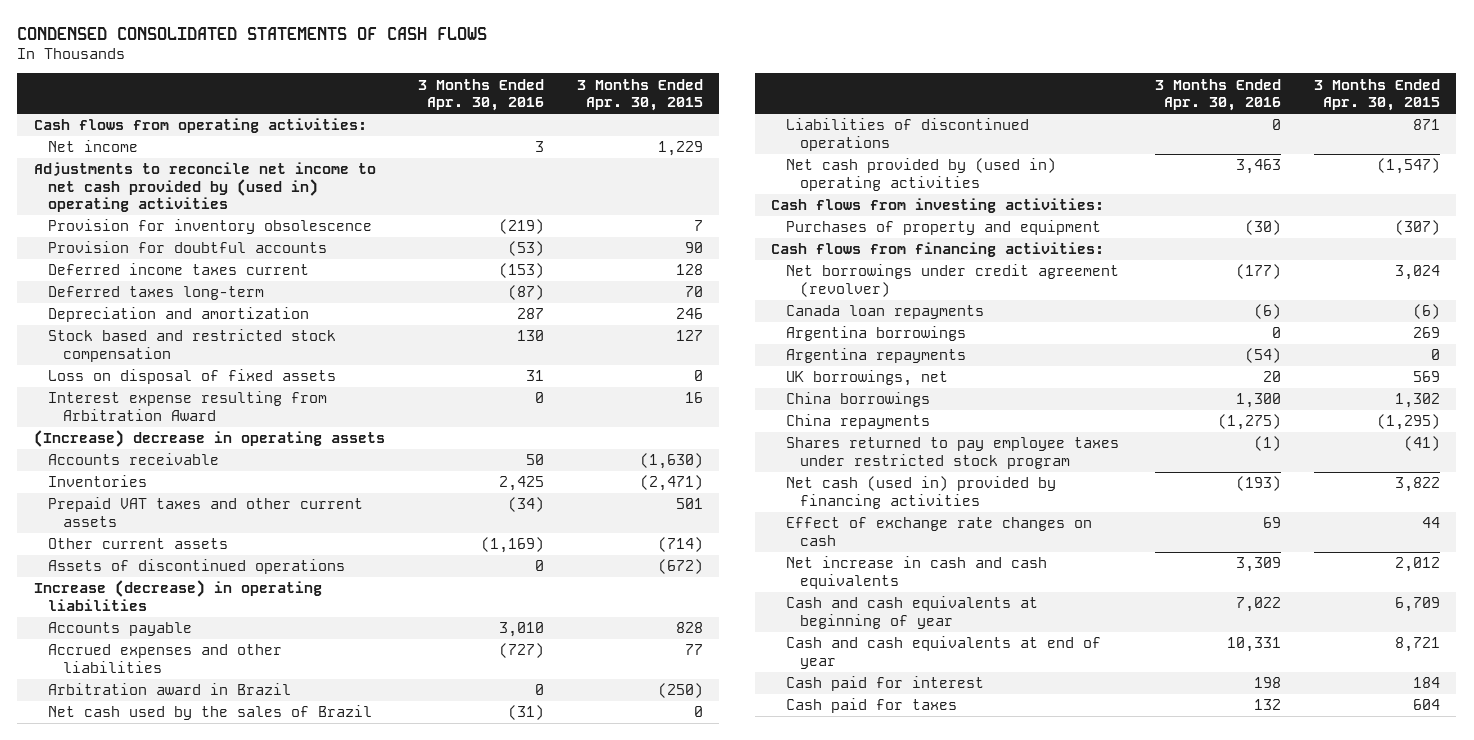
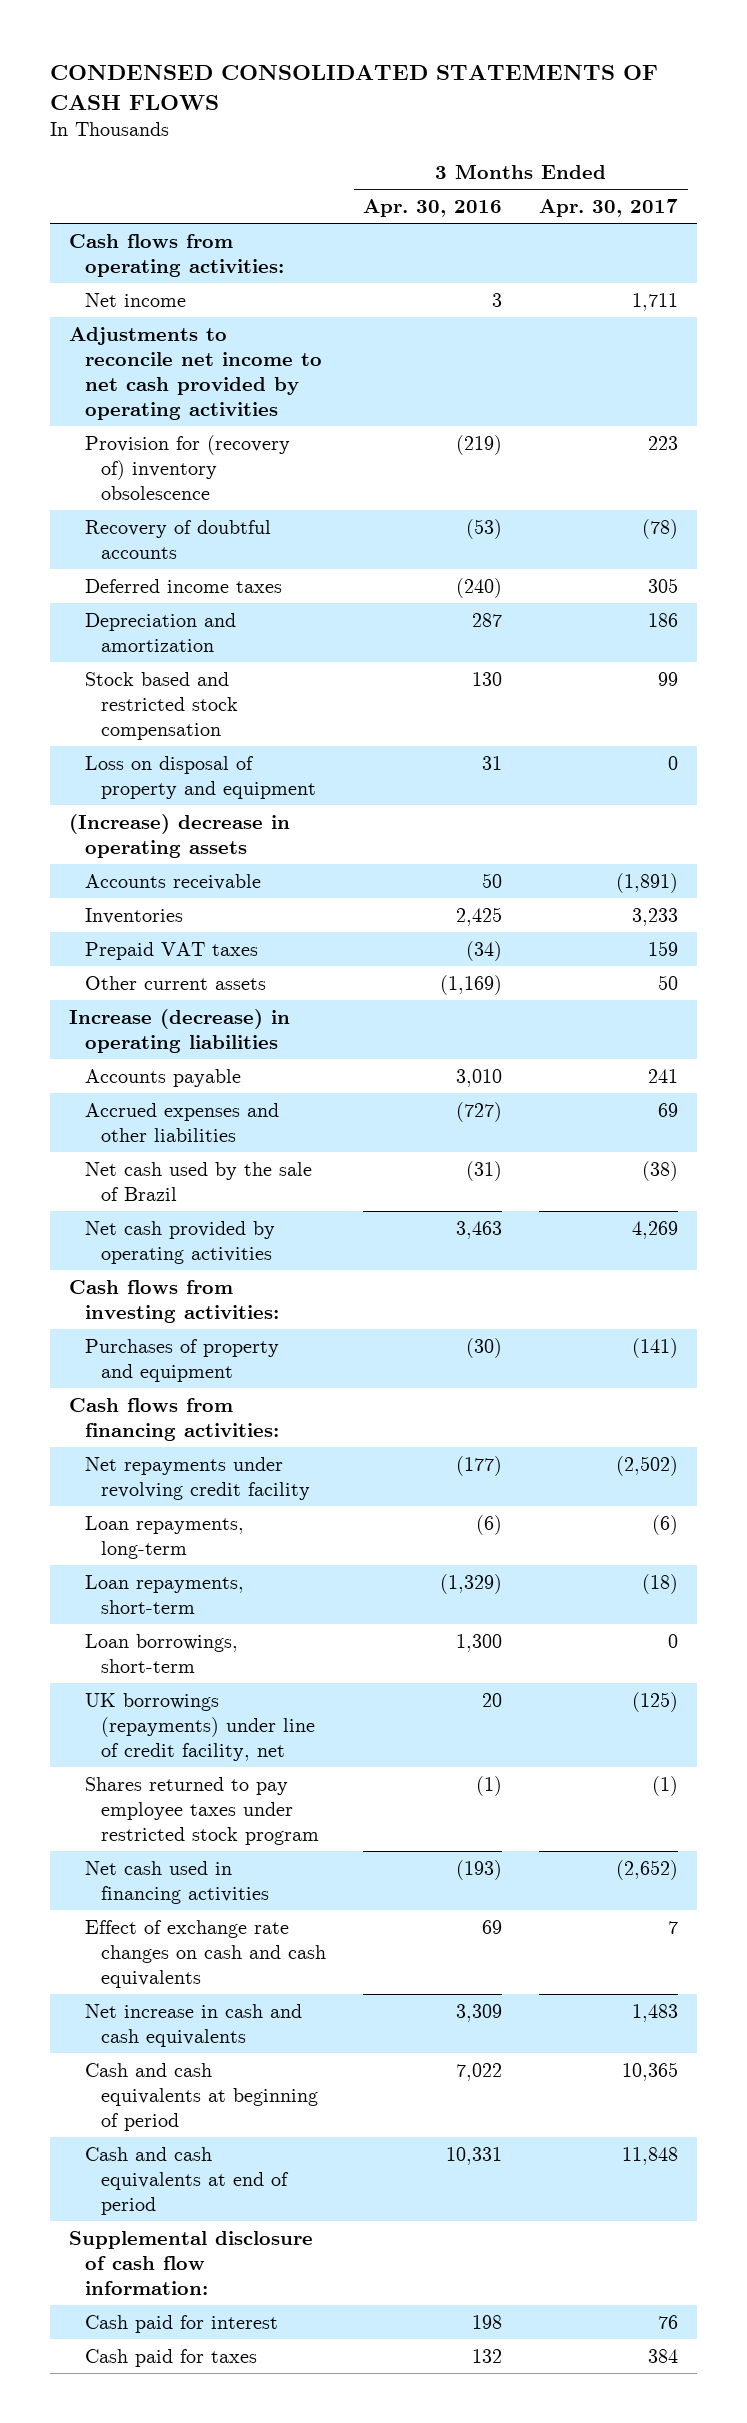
[576,78,703,112] 3 Months Ended Apr. 30, 2015 -> none
none -> [539,199,679,218] Apr. 30, 2017
[48,286,265,301] Deferred taxes long-term -> none
[33,162,376,212] Adjustments to reconcile net income to net cash provided by (used in) operating activities -> [68,326,322,420] Adjustments to reconcile net income to net cash provided by operating activities
[48,219,373,235] Provision for inventory obsolescence -> [84,434,290,500] Provision for (recovery of) inventory obsolescence
[48,241,328,254] Provision for doubtful accounts -> [84,519,271,559] Recovery of doubtful accounts
[48,263,310,276] Deferred income taxes current -> [84,578,282,593] Deferred income taxes
[498,263,544,279] (153) -> [455,577,502,598] (240)
[48,391,328,421] Interest expense resulting from Arbitration Award -> none
[48,369,337,385] Loss on disposal of fixed assets -> [84,755,316,799] Loss on disposal of property and equipment
[48,497,364,527] Prepaid VAT taxes and other current assets -> [84,941,258,960] Prepaid VAT taxes
[48,559,346,575] Assets of discontinued operations -> none
[48,683,292,696] Arbitration award in Brazil -> none
[785,118,1029,151] Liabilities of discontinued operations -> none
[48,705,373,721] Net cash used by the sales of Brazil -> [84,1161,312,1201] Net cash used by the sale of Brazil
[785,158,1056,191] Net cash provided by (used in) operating activities -> [84,1220,275,1264] Net cash provided by operating activities
[785,305,984,320] Canada loan repayments -> none
[785,326,966,342] Argentina borrowings -> none
[785,370,948,387] UK borrowings, net -> none
[785,392,930,408] China borrowings -> none
[785,414,930,430] China repayments -> none
[785,264,1119,297] Net borrowings under credit agreement (revolver) -> [84,1456,310,1500] Net repayments under revolving credit facility
[785,348,966,364] Argentina repayments -> [84,1515,244,1559] Loan repayments, long-term
[1245,348,1282,364] (54) -> [475,1514,502,1535] (6)
none -> [84,1574,244,1614] Loan repayments, short-term
none -> [84,1633,238,1673] Loan borrowings, short-term
none -> [84,1692,315,1761] UK borrowings (repayments) under line of credit facility, net
[785,476,1056,509] Net cash (used in) provided by financing activities -> [84,1860,269,1904] Net cash used in financing activities
[785,517,1092,546] Effect of exchange rate changes on cash -> [84,1919,326,1988] Effect of exchange rate changes on cash and cash equivalents
[785,596,1038,629] Cash and cash equivalents at beginning of year -> [84,2062,318,2131] Cash and cash equivalents at beginning of period
[785,636,1101,669] Cash and cash equivalents at end of year -> [84,2146,289,2215] Cash and cash equivalents at end of period
none -> [68,2230,313,2295] Supplemental disclosure of cash flow information:

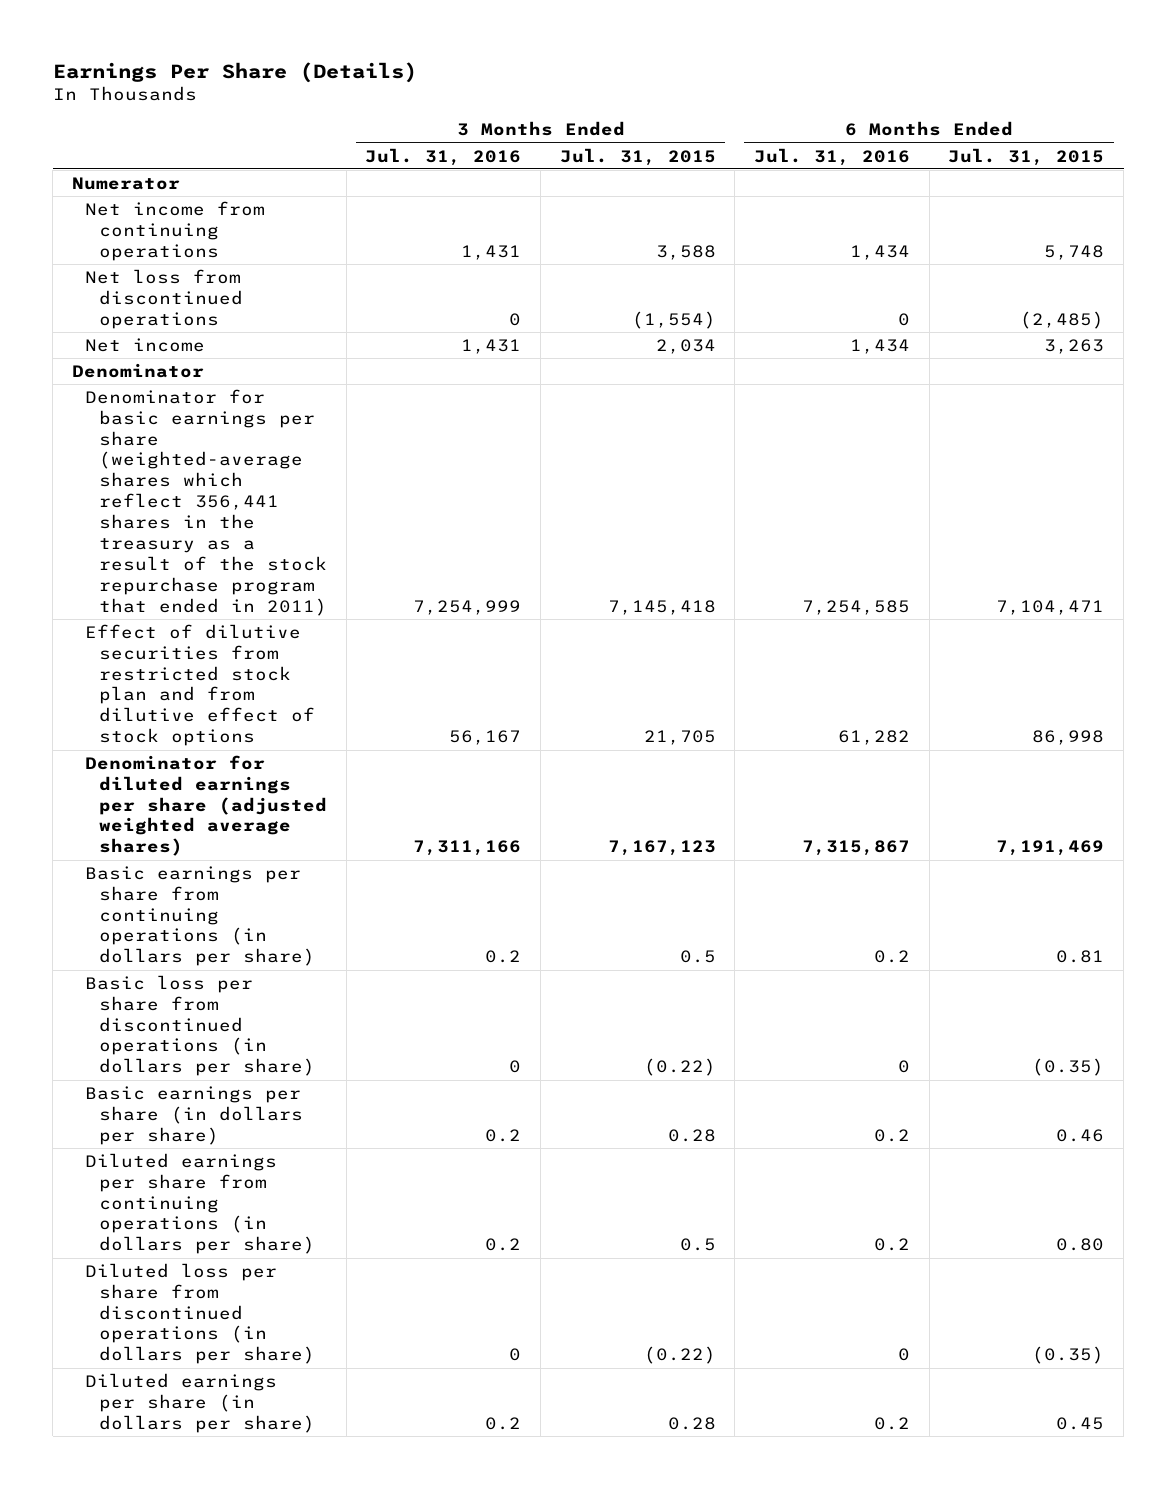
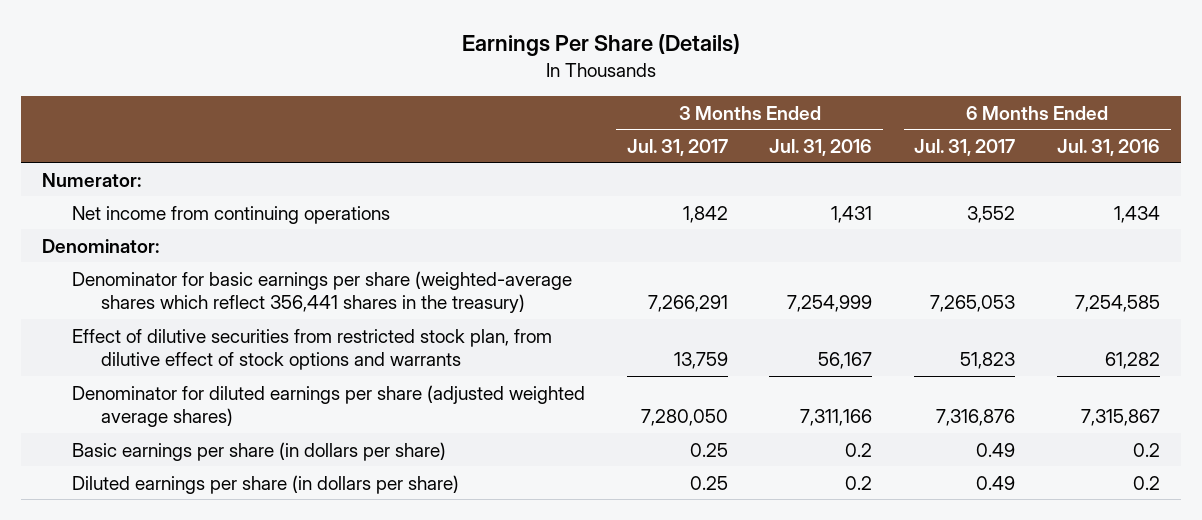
[559,147,716,166] Jul. 31, 2015 -> none
[948,147,1105,166] Jul. 31, 2015 -> none
none -> [626,138,728,156] Jul. 31, 2017
none -> [914,138,1016,156] Jul. 31, 2017
[71,176,180,190] Numerator -> [42,172,142,187] Numerator:
[85,268,244,329] Net loss from discontinued operations -> none
[85,337,206,352] Net income -> none
[71,362,204,378] Denominator -> [42,238,160,253] Denominator:
[85,388,328,616] Denominator for basic earnings per share (weighted-average shares which reflect 356,441 shares in the treasury as a result of the stock repurchase program that ended in 2011) -> [71,270,572,314] Denominator for basic earnings per share (weighted-average shares which reflect 356,441 shares in the treasury)
[85,623,316,747] Effect of dilutive securities from restricted stock plan and from dilutive effect of stock options -> [71,328,552,371] Effect of dilutive securities from restricted stock plan, from dilutive effect of stock options and warrants
[85,865,316,967] Basic earnings per share from continuing operations (in dollars per share) -> none
[85,974,316,1077] Basic loss per share from discontinued operations (in dollars per share) -> none
[85,1152,316,1255] Diluted earnings per share from continuing operations (in dollars per share) -> none
[85,1262,316,1365] Diluted loss per share from discontinued operations (in dollars per share) -> none

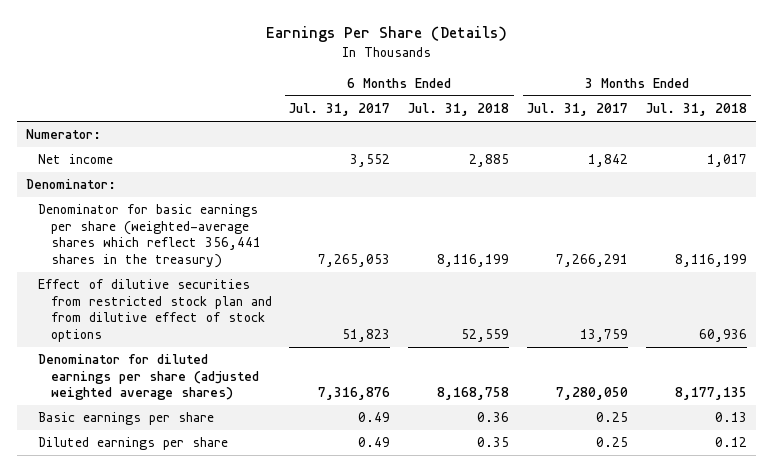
[769,138,873,156] Jul. 31, 2016 -> none
[1057,138,1161,156] Jul. 31, 2016 -> none
none -> [408,103,510,117] Jul. 31, 2018
none -> [645,103,747,117] Jul. 31, 2018
[71,205,390,224] Net income from continuing operations -> [38,154,114,165] Net income
[71,328,552,371] Effect of dilutive securities from restricted stock plan, from dilutive effect of stock options and warrants -> [38,279,272,342] Effect of dilutive securities from restricted stock plan and from dilutive effect of stock options
[71,441,446,461] Basic earnings per share (in dollars per share) -> [38,412,215,426] Basic earnings per share
[71,474,459,494] Diluted earnings per share (in dollars per share) -> [38,437,229,451] Diluted earnings per share

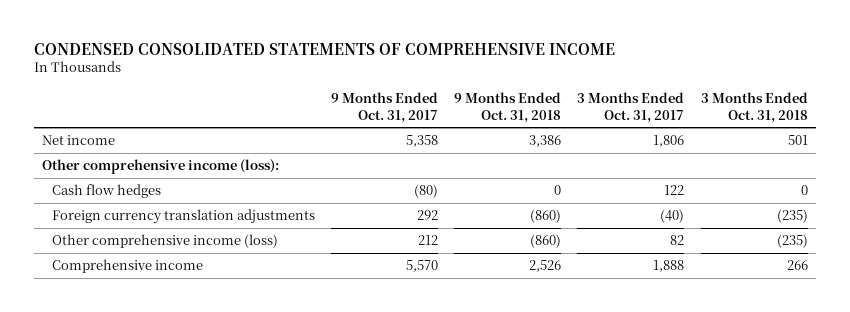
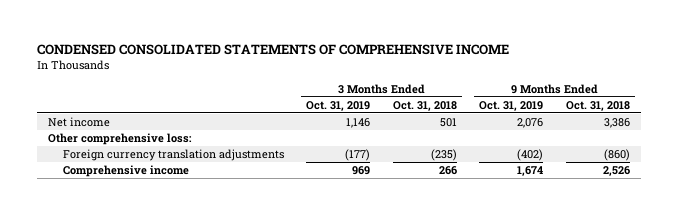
[331,91,439,123] 9 Months Ended Oct. 31, 2017 -> none
[577,91,685,123] 3 Months Ended Oct. 31, 2017 -> none
none -> [306,100,371,111] Oct. 31, 2019
none -> [479,100,544,111] Oct. 31, 2019
[52,184,162,199] Cash flow hedges -> none
[42,159,280,175] Other comprehensive income (loss): -> [48,133,193,146] Other comprehensive loss:
[52,234,279,249] Other comprehensive income (loss) -> none

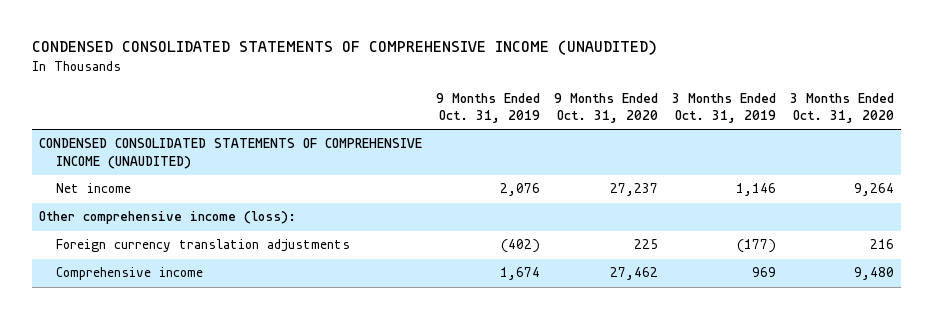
[36,44,509,56] CONDENSED CONSOLIDATED STATEMENTS OF COMPREHENSIVE INCOME -> [31,40,657,56] CONDENSED CONSOLIDATED STATEMENTS OF COMPREHENSIVE INCOME (UNAUDITED)
[392,100,457,111] Oct. 31, 2018 -> none
[565,100,630,111] Oct. 31, 2018 -> none
none -> [553,92,658,123] 9 Months Ended Oct. 31, 2020
none -> [789,92,894,123] 3 Months Ended Oct. 31, 2020
none -> [38,138,422,169] CONDENSED CONSOLIDATED STATEMENTS OF COMPREHENSIVE INCOME (UNAUDITED)
[48,133,193,146] Other comprehensive loss: -> [38,211,296,225] Other comprehensive income (loss):

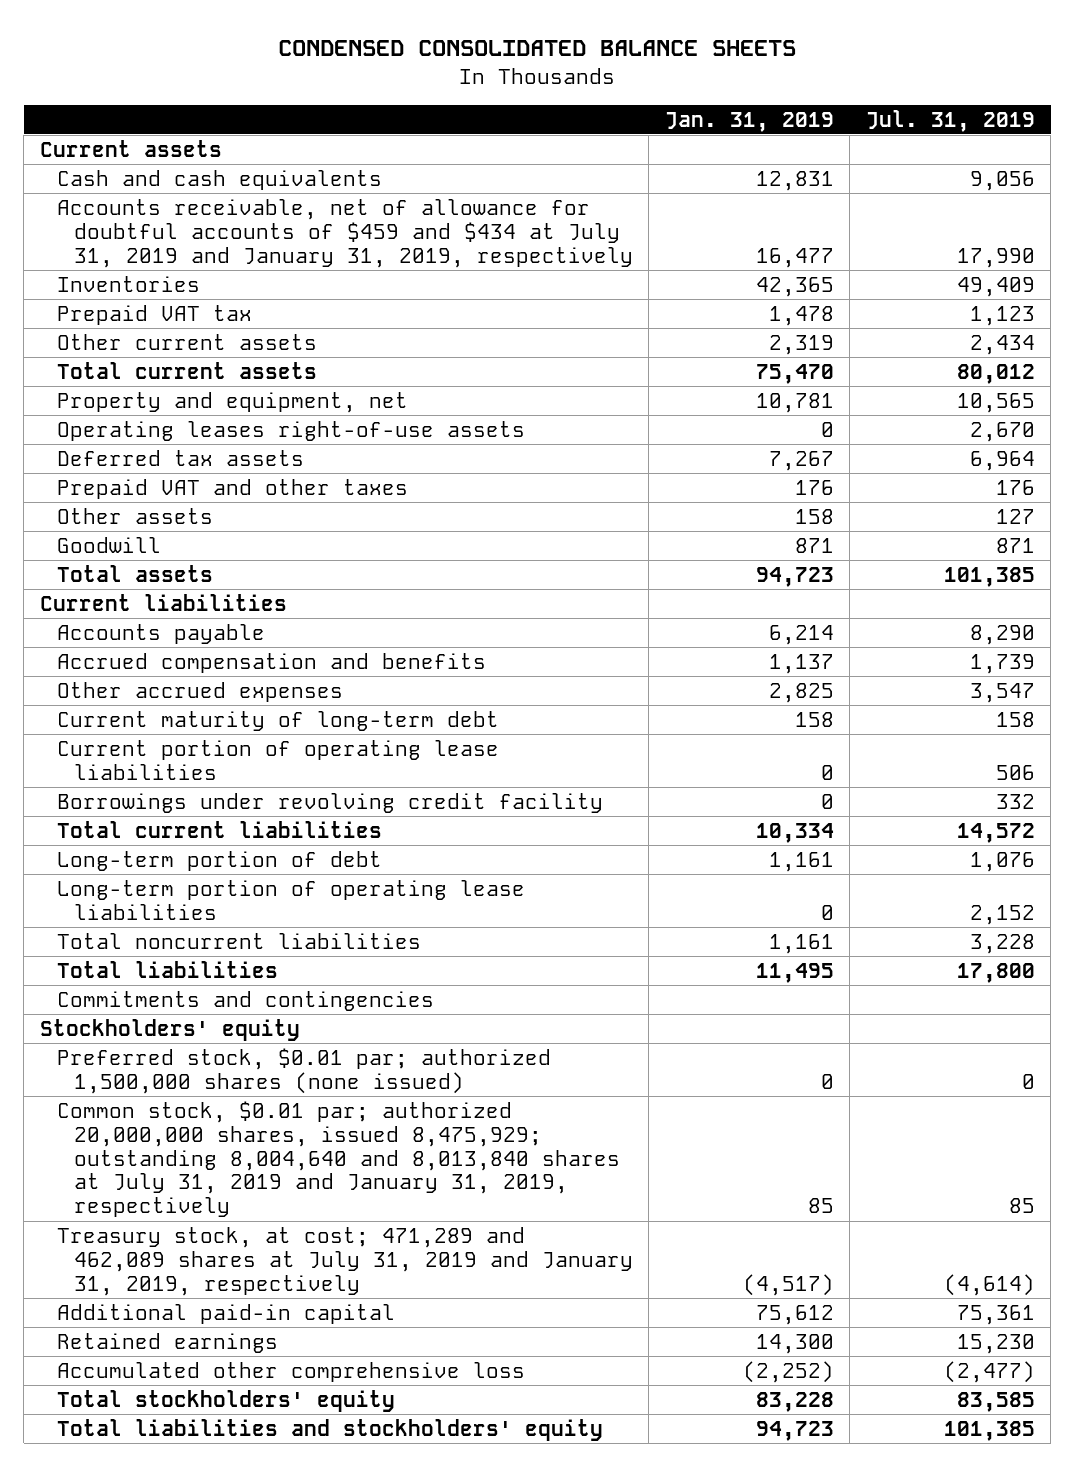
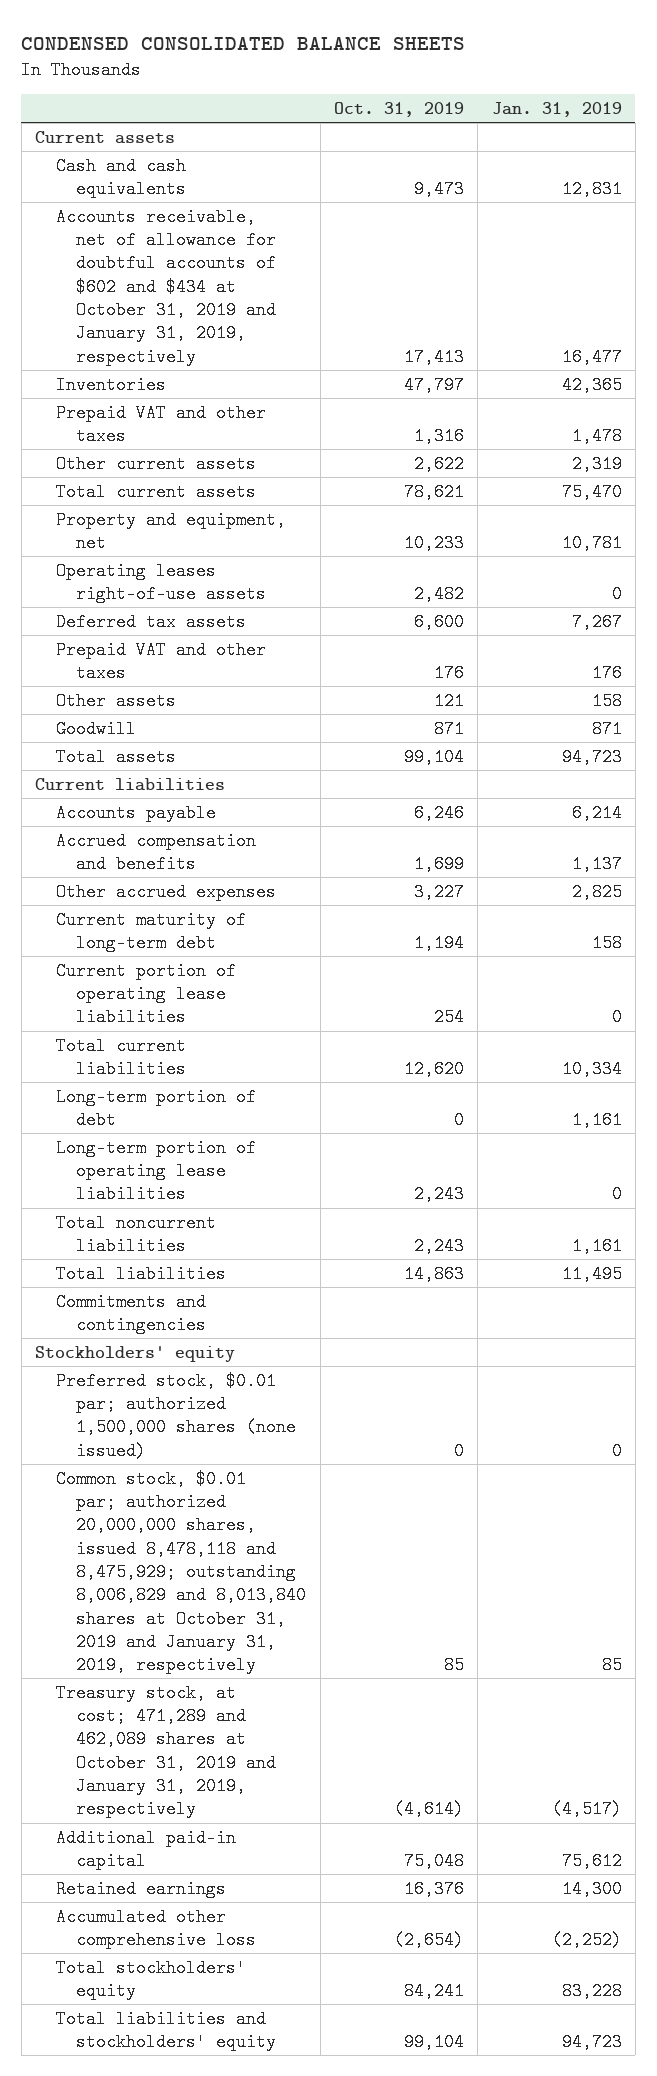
[865,109,1035,132] Jul. 31, 2019 -> none
none -> [334,101,465,117] Oct. 31, 2019
[56,198,634,268] Accounts receivable, net of allowance for doubtful accounts of $459 and $434 at July 31, 2019 and January 31, 2019, respectively -> [55,207,277,366] Accounts receivable, net of allowance for doubtful accounts of $602 and $434 at October 31, 2019 and January 31, 2019, respectively
[56,304,252,325] Prepaid VAT tax -> [55,403,266,446] Prepaid VAT and other taxes
[56,792,603,813] Borrowings under revolving credit facility -> none
[56,1100,621,1218] Common stock, $0.01 par; authorized 20,000,000 shares, issued 8,475,929; outstanding 8,004,640 and 8,013,840 shares at July 31, 2019 and January 31, 2019, respectively -> [55,1469,307,1675] Common stock, $0.01 par; authorized 20,000,000 shares, issued 8,478,118 and 8,475,929; outstanding 8,006,829 and 8,013,840 shares at October 31, 2019 and January 31, 2019, respectively
[56,1226,634,1296] Treasury stock, at cost; 471,289 and 462,089 shares at July 31, 2019 and January 31, 2019, respectively -> [55,1683,277,1819] Treasury stock, at cost; 471,289 and 462,089 shares at October 31, 2019 and January 31, 2019, respectively

